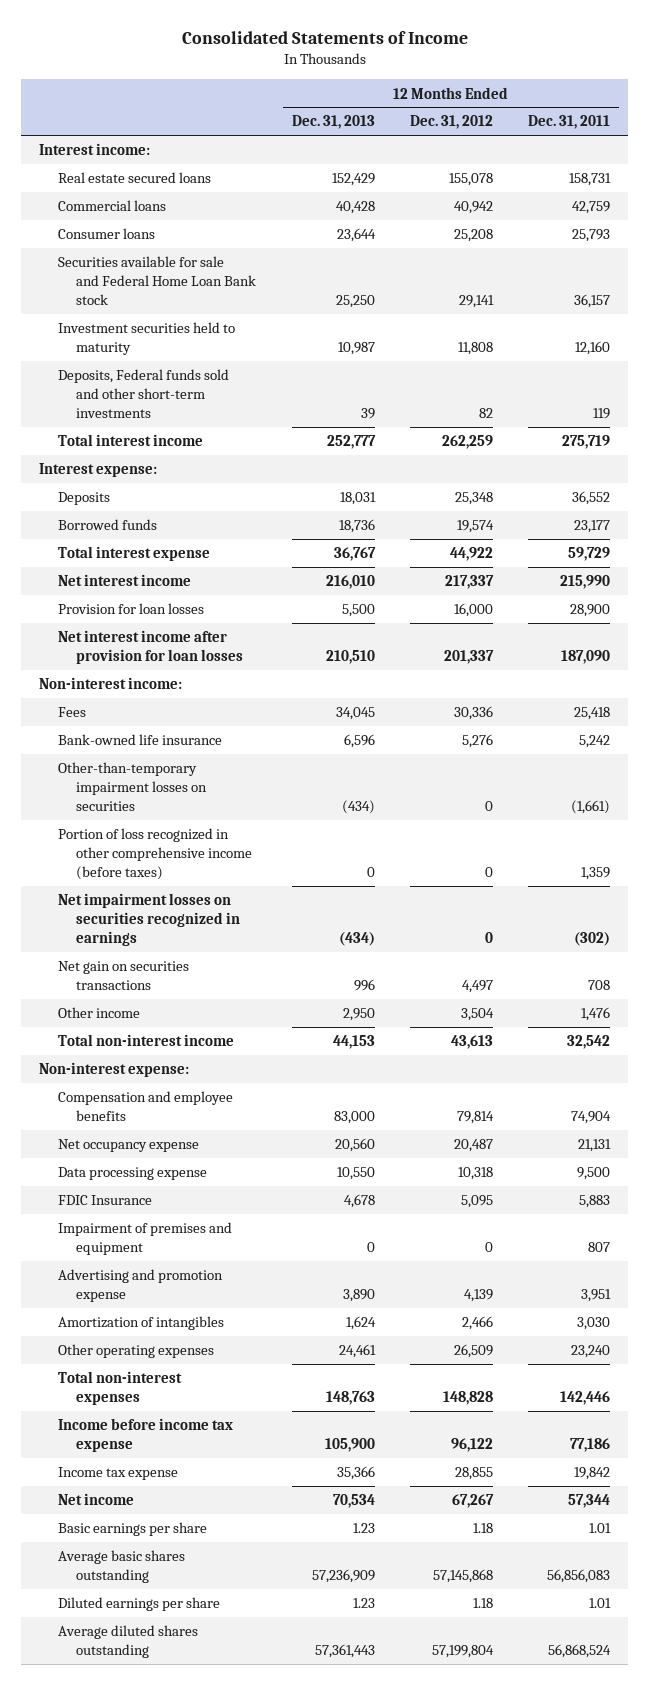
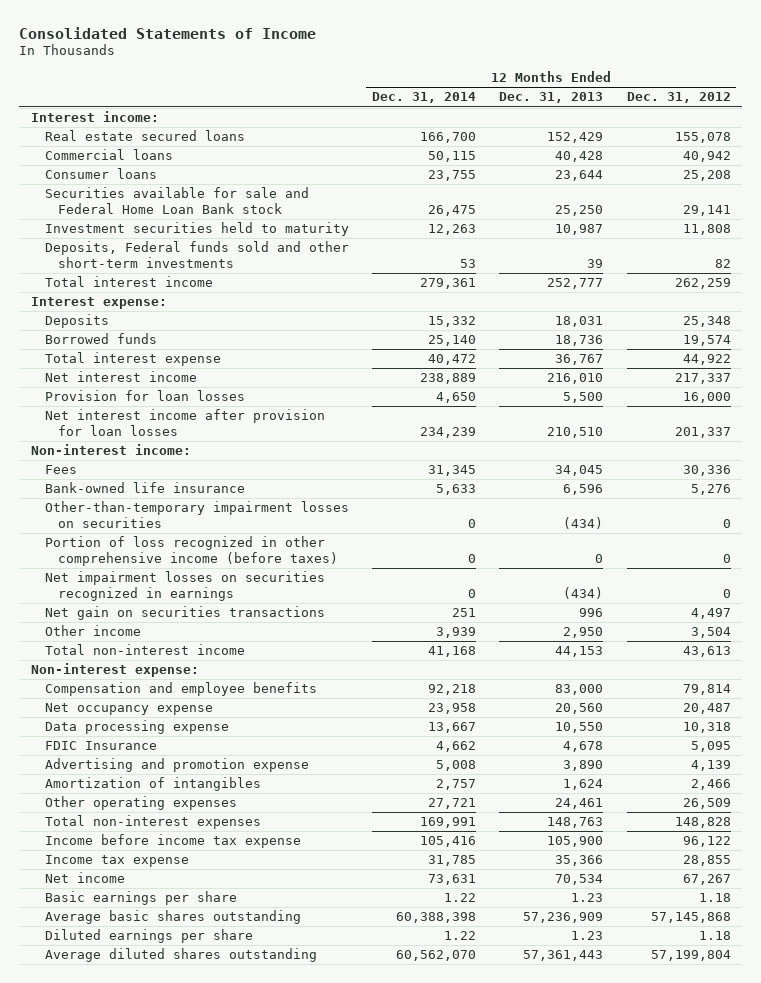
[528,115,611,130] Dec. 31, 2011 -> none
none -> [371,92,476,104] Dec. 31, 2014
[57,1222,232,1255] Impairment of premises and equipment -> none

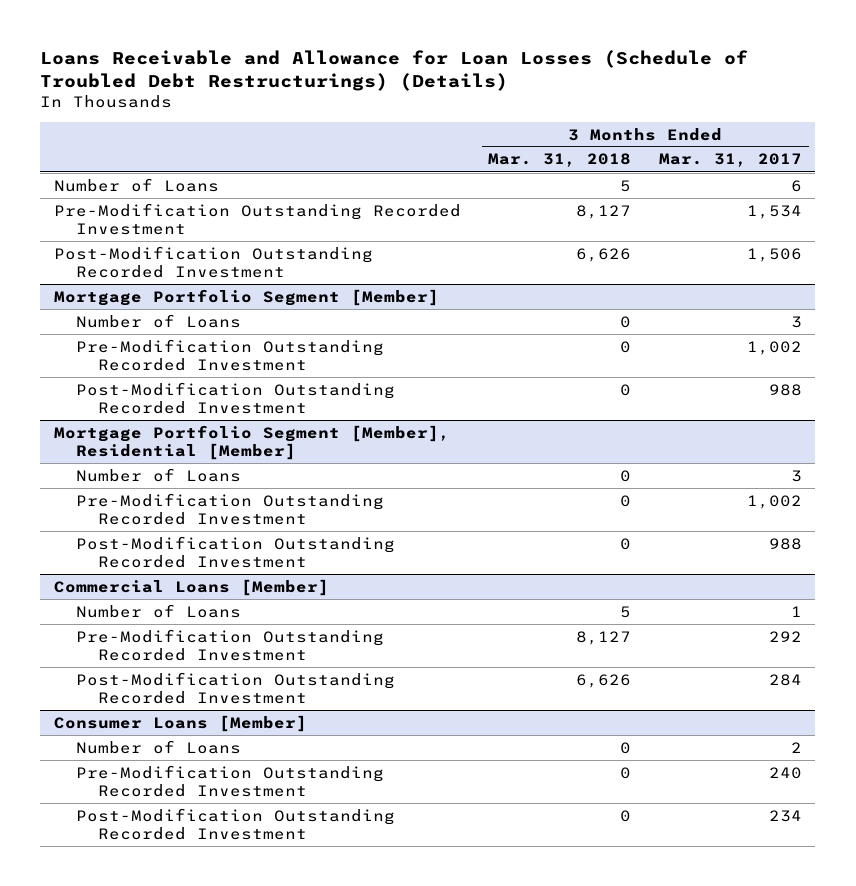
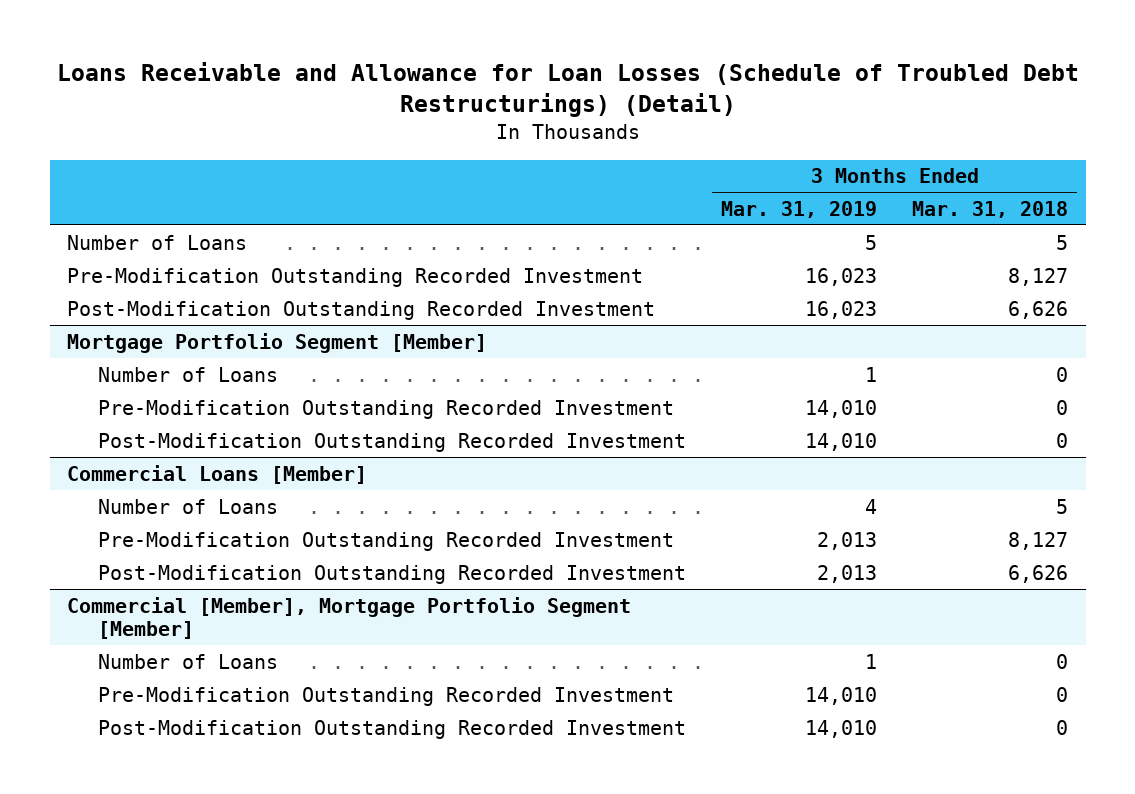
[40,49,749,91] Loans Receivable and Allowance for Loan Losses (Schedule of Troubled Debt Restructurings) (Details) -> [56,61,1079,118] Loans Receivable and Allowance for Loan Losses (Schedule of Troubled Debt Restructurings) (Detail)
[658,153,802,168] Mar. 31, 2017 -> none
none -> [721,200,878,218] Mar. 31, 2019
[54,424,451,460] Mortgage Portfolio Segment [Member], Residential [Member] -> none
[75,467,241,482] Number of Loans -> none
[75,492,384,525] Pre-Modification Outstanding Recorded Investment -> none
[75,535,395,568] Post-Modification Outstanding Recorded Investment -> none
[54,714,308,732] Consumer Loans [Member] -> none
none -> [67,596,632,640] Commercial [Member], Mortgage Portfolio Segment [Member]

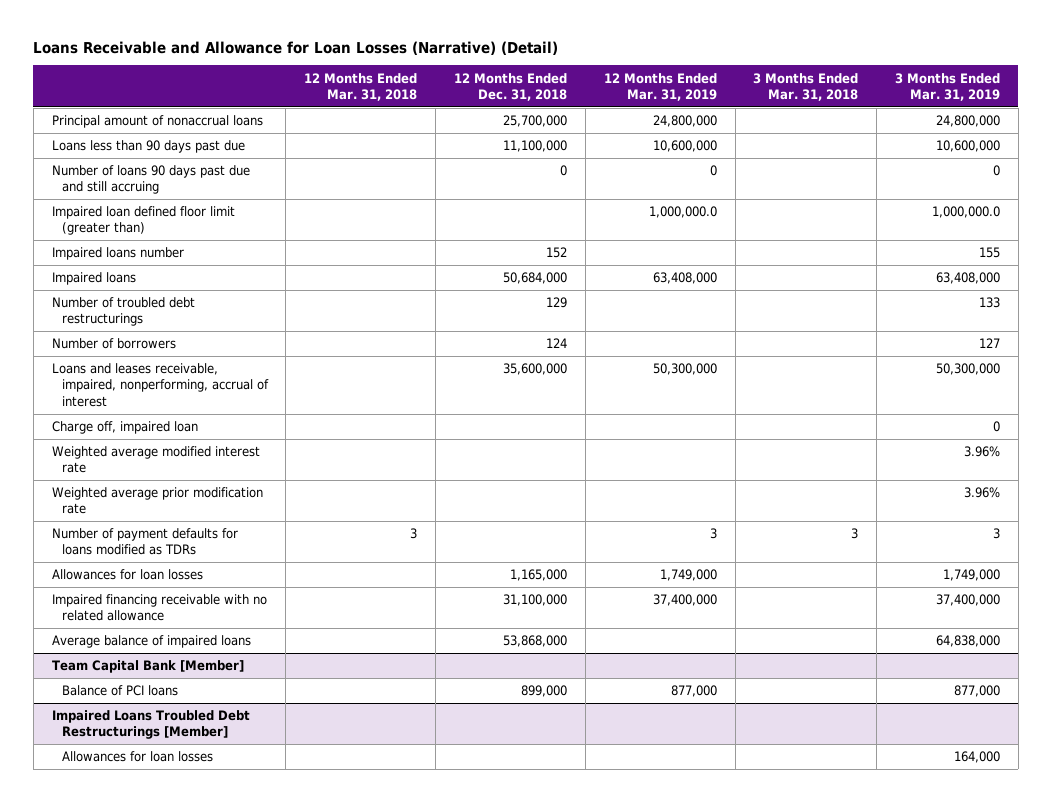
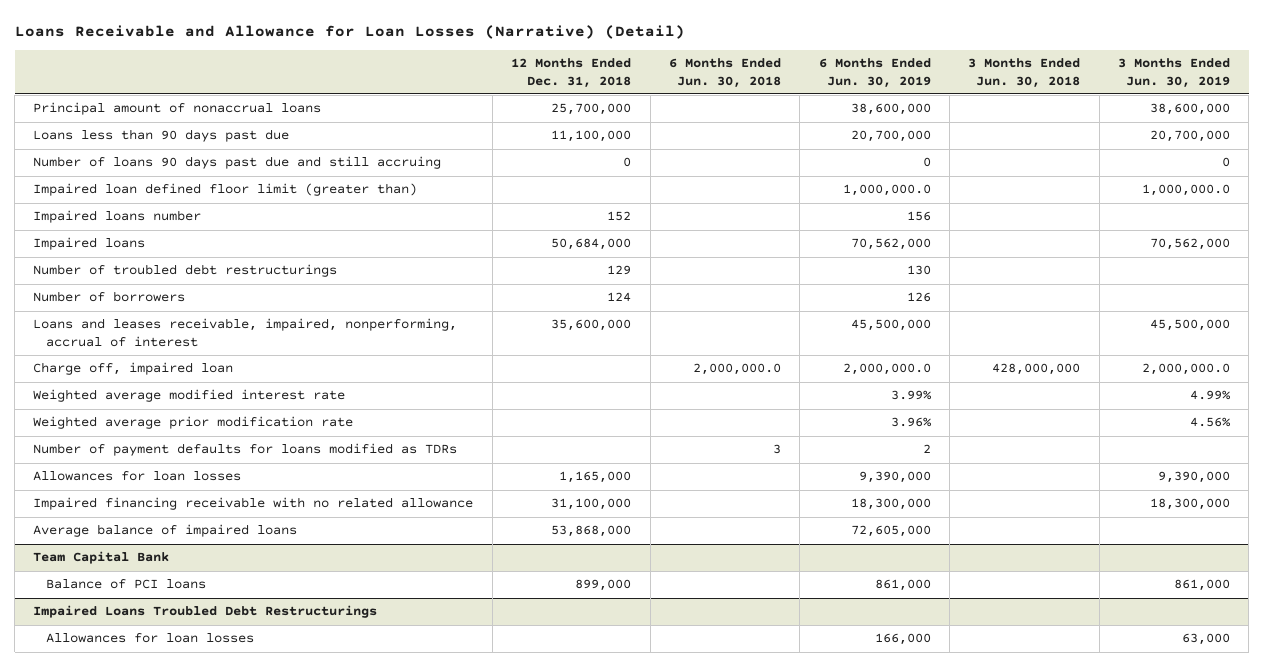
[304,72,418,101] 12 Months Ended Mar. 31, 2018 -> none
[603,72,717,101] 12 Months Ended Mar. 31, 2019 -> none
[753,72,859,101] 3 Months Ended Mar. 31, 2018 -> none
[895,72,1001,101] 3 Months Ended Mar. 31, 2019 -> none
none -> [668,58,781,88] 6 Months Ended Jun. 30, 2018
none -> [818,58,931,88] 6 Months Ended Jun. 30, 2019
none -> [968,58,1081,88] 3 Months Ended Jun. 30, 2018
none -> [1118,58,1231,88] 3 Months Ended Jun. 30, 2019
[51,660,244,674] Team Capital Bank [Member] -> [33,551,170,565] Team Capital Bank
[51,710,250,740] Impaired Loans Troubled Debt Restructurings [Member] -> [33,605,378,619] Impaired Loans Troubled Debt Restructurings

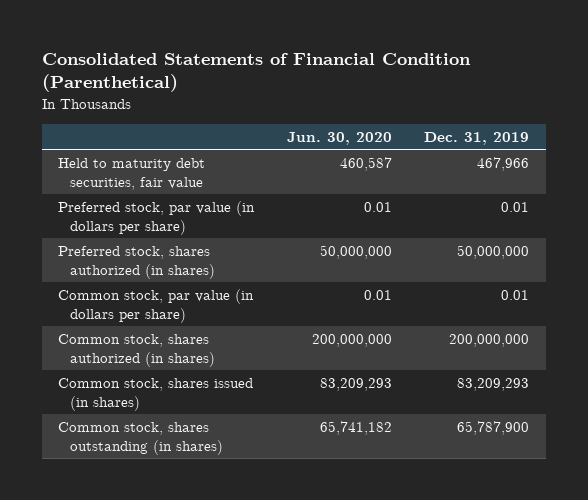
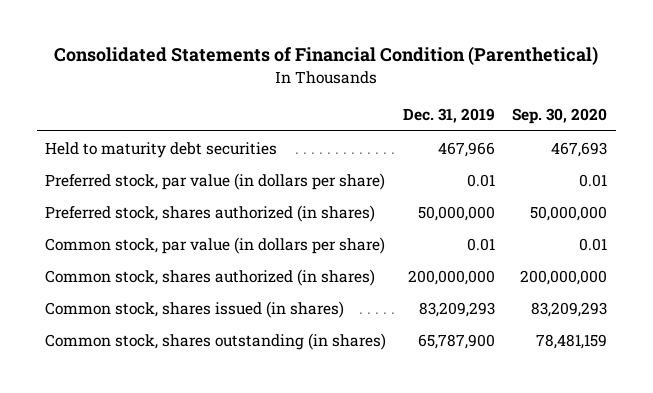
[286,131,392,145] Jun. 30, 2020 -> none
none -> [512,108,608,125] Sep. 30, 2020
[58,158,206,190] Held to maturity debt securities, fair value -> [45,141,278,158] Held to maturity debt securities

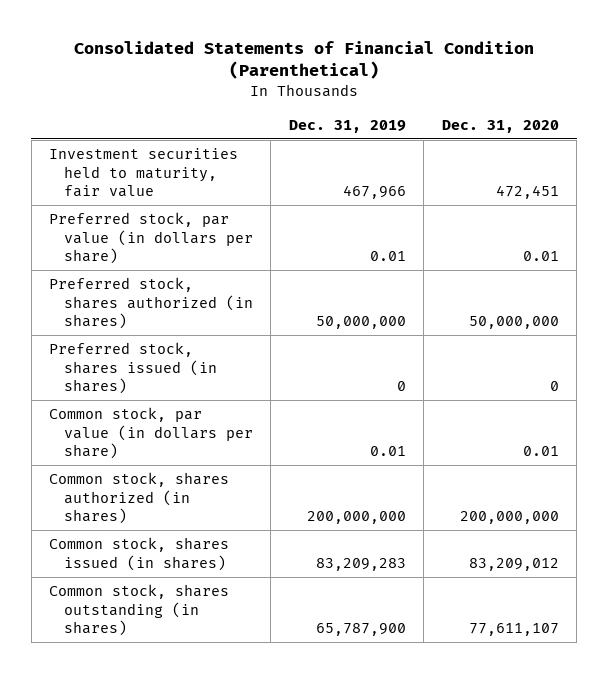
[512,108,608,125] Sep. 30, 2020 -> none
none -> [441,119,559,133] Dec. 31, 2020
[45,141,278,158] Held to maturity debt securities -> [49,148,239,198] Investment securities held to maturity, fair value
none -> [49,342,217,395] Preferred stock, shares issued (in shares)
[419,301,496,317] 83,209,293 -> [315,557,406,571] 83,209,283

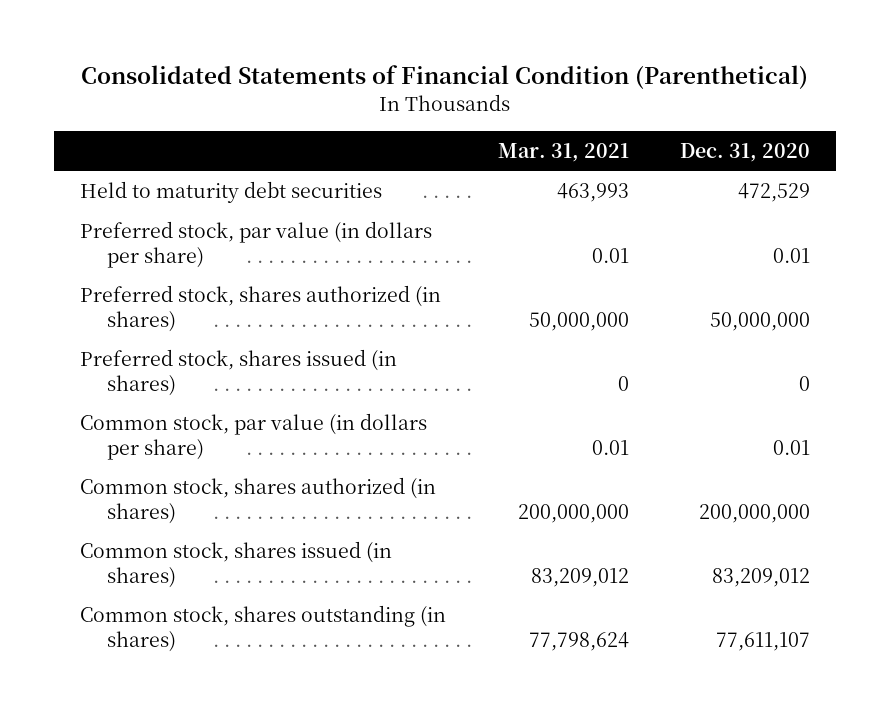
[288,119,406,133] Dec. 31, 2019 -> none
none -> [497,142,629,162] Mar. 31, 2021
[49,148,239,198] Investment securities held to maturity, fair value -> [79,181,382,204] Held to maturity debt securities
[495,185,559,200] 472,451 -> [738,183,811,203] 472,529

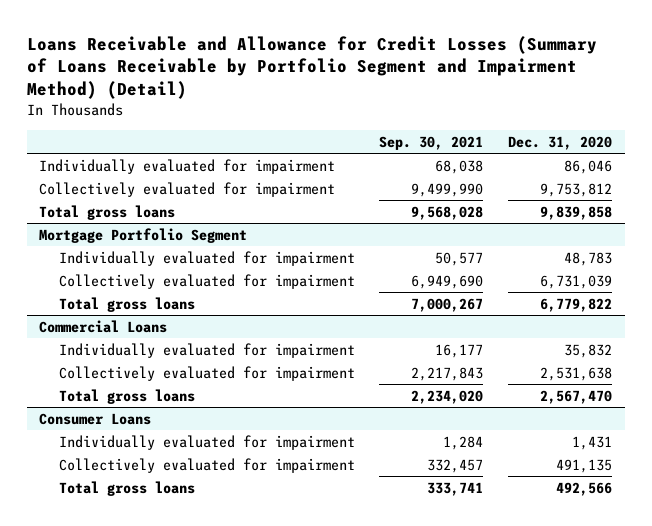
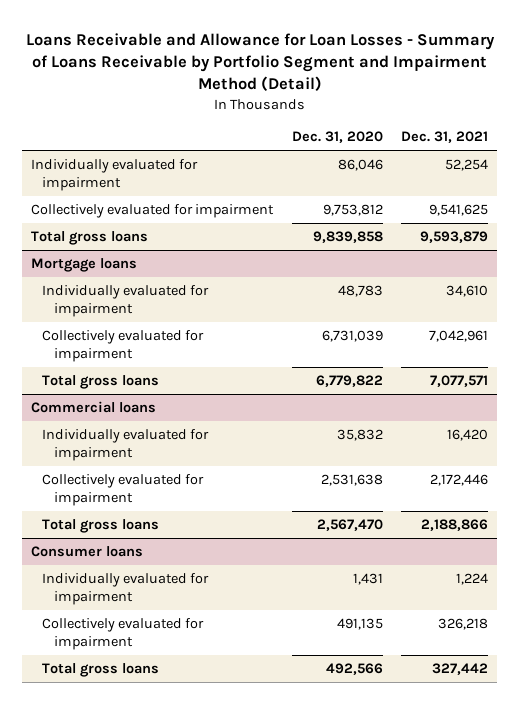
[26,35,597,100] Loans Receivable and Allowance for Credit Losses (Summary of Loans Receivable by Portfolio Segment and Impairment Method) (Detail) -> [25,32,495,92] Loans Receivable and Allowance for Loan Losses - Summary of Loans Receivable by Portfolio Segment and Impairment Method (Detail)
[379,135,484,150] Sep. 30, 2021 -> none
none -> [400,131,488,144] Dec. 31, 2021
[39,227,248,243] Mortgage Portfolio Segment -> none
none -> [31,258,138,273] Mortgage loans
[39,319,168,333] Commercial Loans -> [31,401,157,414] Commercial loans
[39,412,152,425] Consumer Loans -> [31,546,144,558] Consumer loans

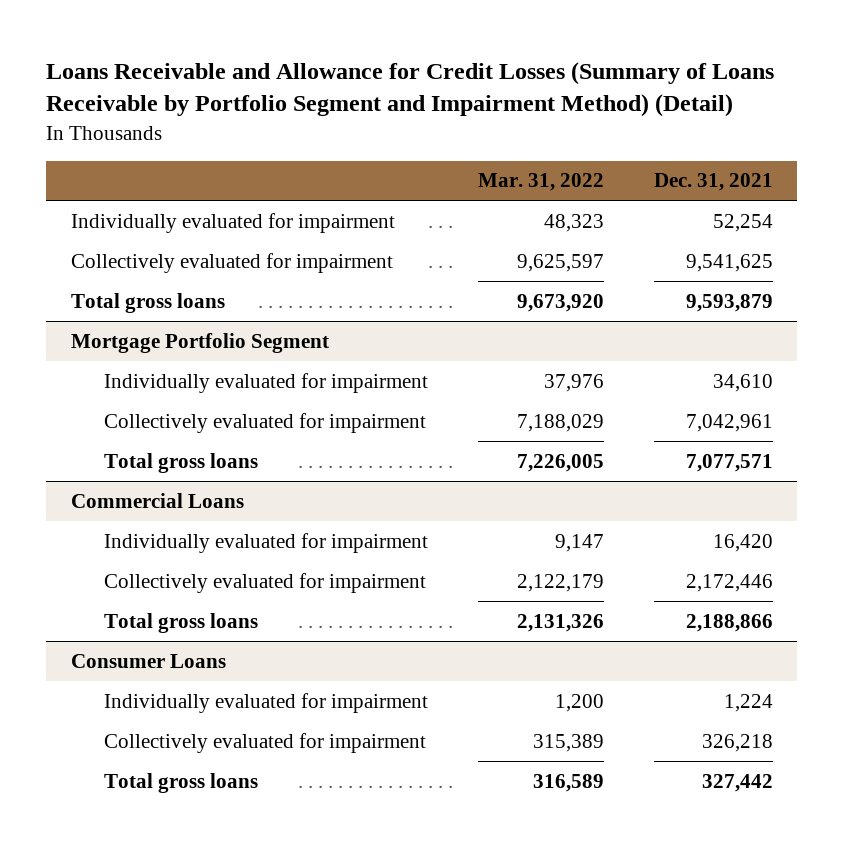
[25,32,495,92] Loans Receivable and Allowance for Loan Losses - Summary of Loans Receivable by Portfolio Segment and Impairment Method (Detail) -> [46,61,775,118] Loans Receivable and Allowance for Credit Losses (Summary of Loans Receivable by Portfolio Segment and Impairment Method) (Detail)
[291,131,383,144] Dec. 31, 2020 -> none
none -> [477,173,604,192] Mar. 31, 2022
[31,258,138,273] Mortgage loans -> none
none -> [71,332,330,353] Mortgage Portfolio Segment
[31,401,157,414] Commercial loans -> [71,492,245,508] Commercial Loans
[31,546,144,558] Consumer loans -> [71,653,227,668] Consumer Loans

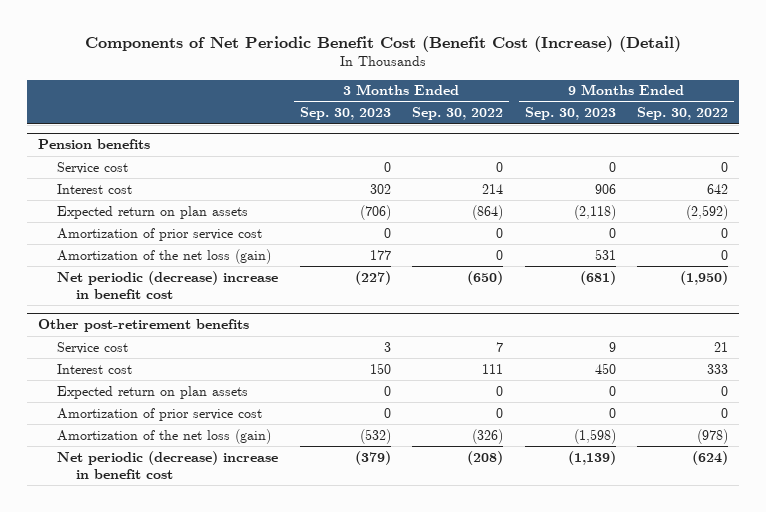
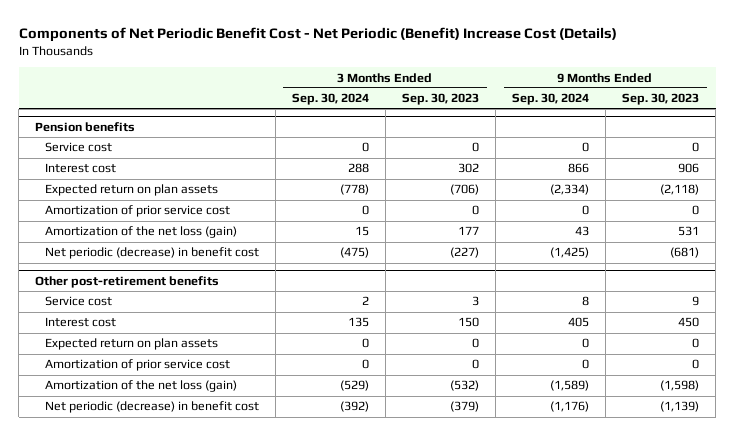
[85,36,682,53] Components of Net Periodic Benefit Cost (Benefit Cost (Increase) (Detail) -> [18,27,617,43] Components of Net Periodic Benefit Cost - Net Periodic (Benefit) Increase Cost (Details)
[412,107,504,121] Sep. 30, 2022 -> none
[637,107,729,121] Sep. 30, 2022 -> none
none -> [291,93,369,106] Sep. 30, 2024
none -> [511,93,589,106] Sep. 30, 2024
[57,270,279,299] Net periodic (decrease) increase in benefit cost -> [44,247,259,260] Net periodic (decrease) in benefit cost
[57,450,279,479] Net periodic (decrease) increase in benefit cost -> [44,401,259,414] Net periodic (decrease) in benefit cost

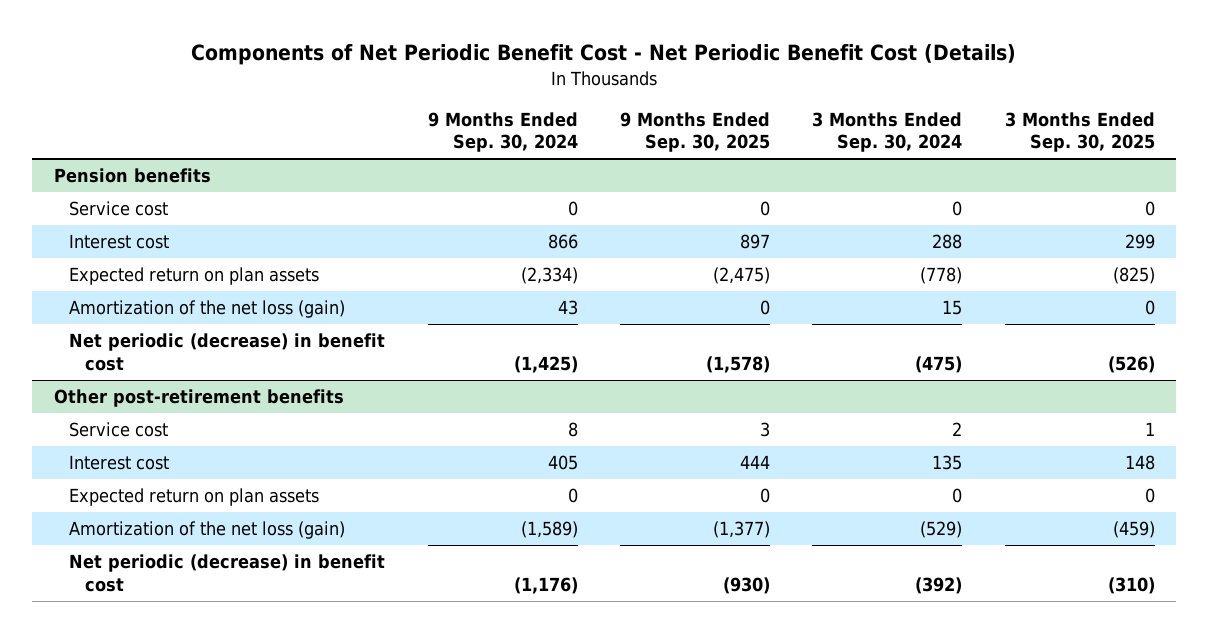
[18,27,617,43] Components of Net Periodic Benefit Cost - Net Periodic (Benefit) Increase Cost (Details) -> [191,44,1017,66] Components of Net Periodic Benefit Cost - Net Periodic Benefit Cost (Details)
[401,93,479,106] Sep. 30, 2023 -> none
[622,93,700,106] Sep. 30, 2023 -> none
none -> [619,111,770,153] 9 Months Ended Sep. 30, 2025
none -> [1004,111,1155,153] 3 Months Ended Sep. 30, 2025
[44,205,230,218] Amortization of prior service cost -> none
[44,359,230,372] Amortization of prior service cost -> none

